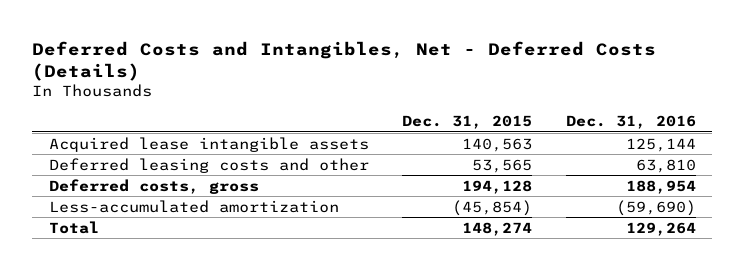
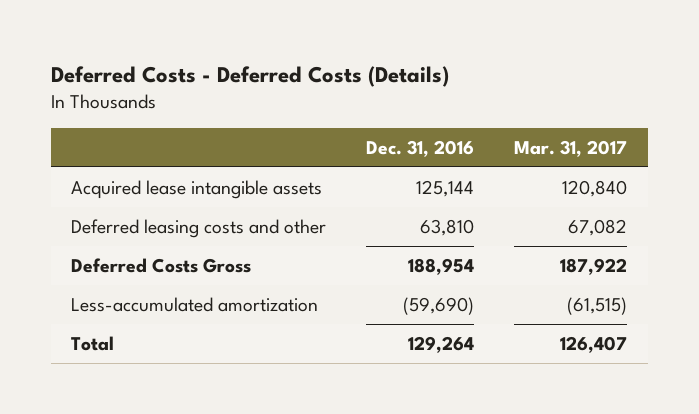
[32,40,657,82] Deferred Costs and Intangibles, Net - Deferred Costs (Details) -> [51,65,450,87] Deferred Costs - Deferred Costs (Details)
[402,115,533,130] Dec. 31, 2015 -> none
none -> [514,139,628,157] Mar. 31, 2017
[49,178,260,194] Deferred costs, gross -> [71,257,252,273] Deferred Costs Gross

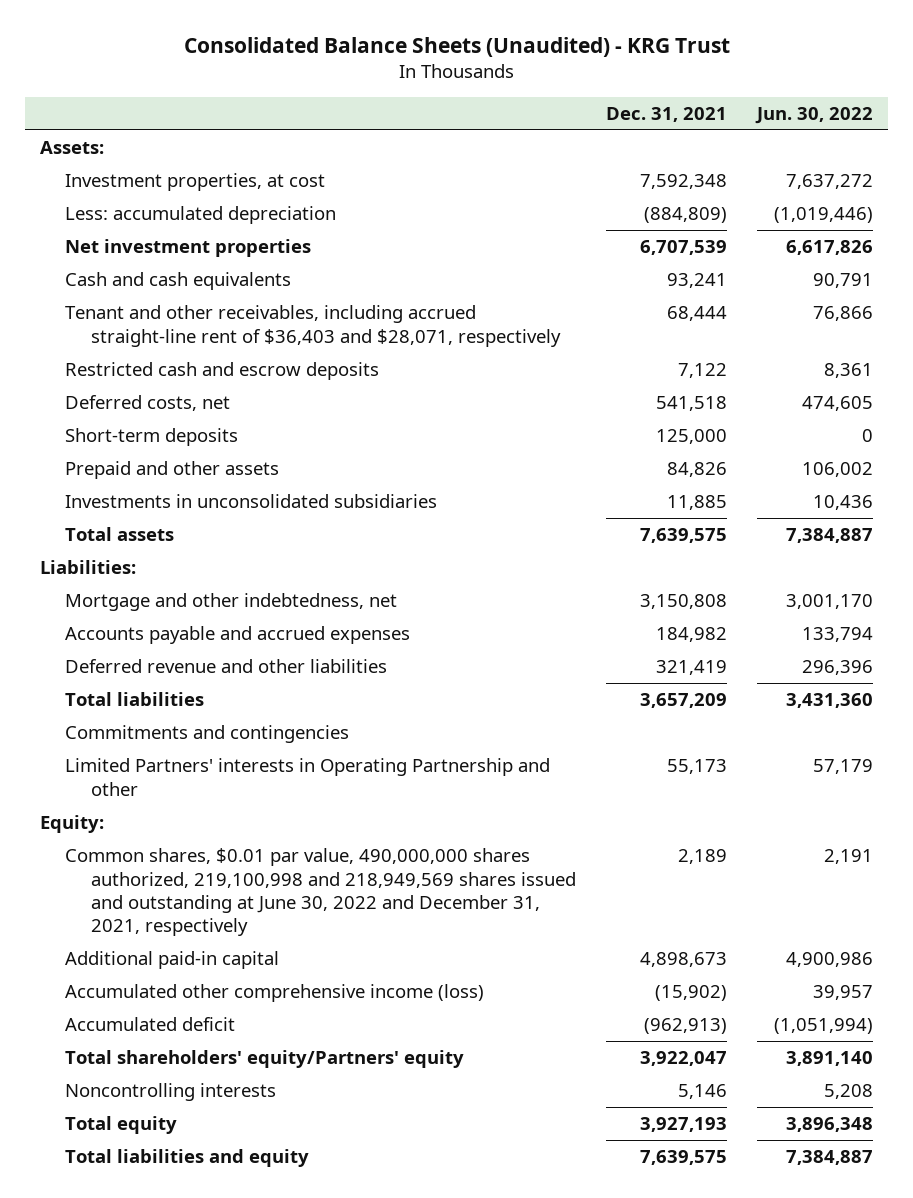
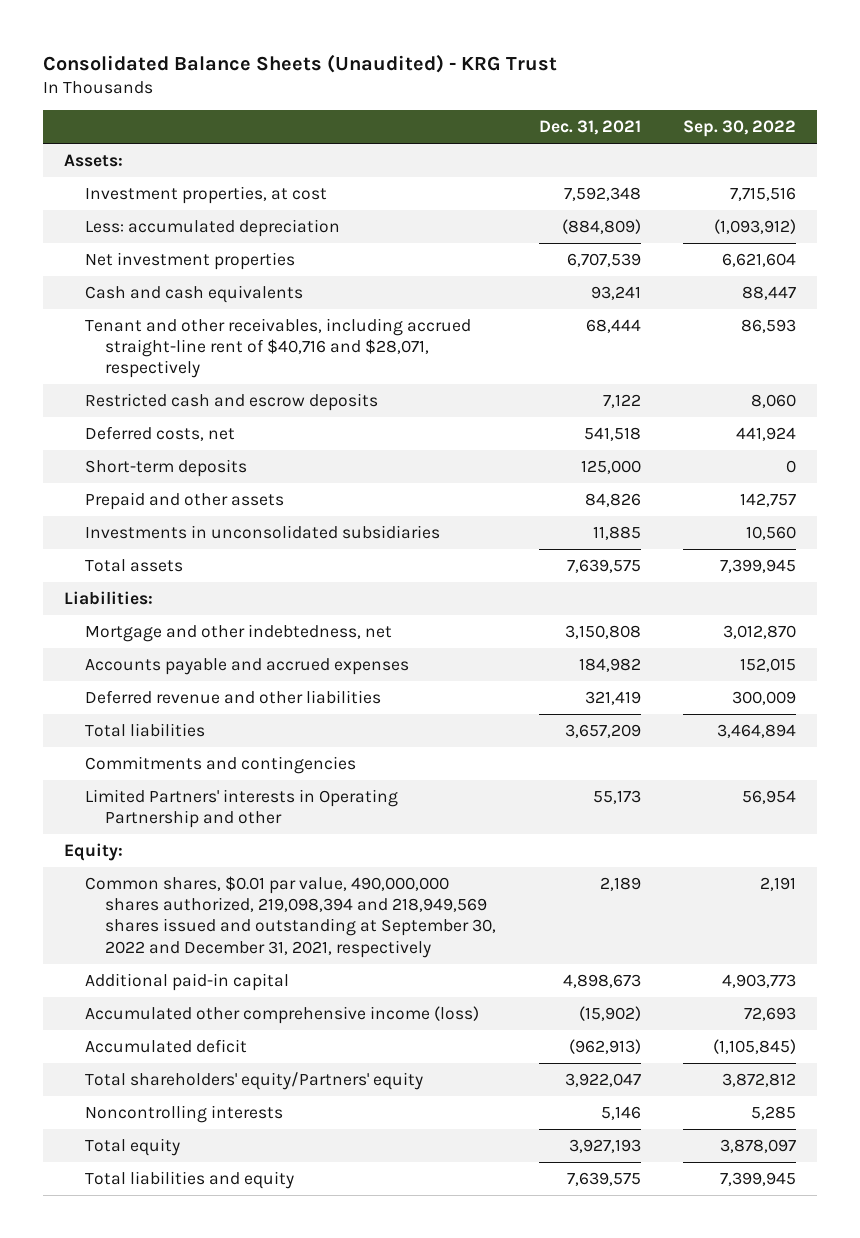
[755,106,874,124] Jun. 30, 2022 -> none
none -> [683,120,797,138] Sep. 30, 2022
[65,305,561,347] Tenant and other receivables, including accrued straight-line rent of $36,403 and $28,071, respectively -> [84,317,471,379] Tenant and other receivables, including accrued straight-line rent of $40,716 and $28,071, respectively
[65,848,576,937] Common shares, $0.01 par value, 490,000,000 shares authorized, 219,100,998 and 218,949,569 shares issued and outstanding at June 30, 2022 and December 31, 2021, respectively -> [84,875,497,958] Common shares, $0.01 par value, 490,000,000 shares authorized, 219,098,394 and 218,949,569 shares issued and outstanding at September 30, 2022 and December 31, 2021, respectively

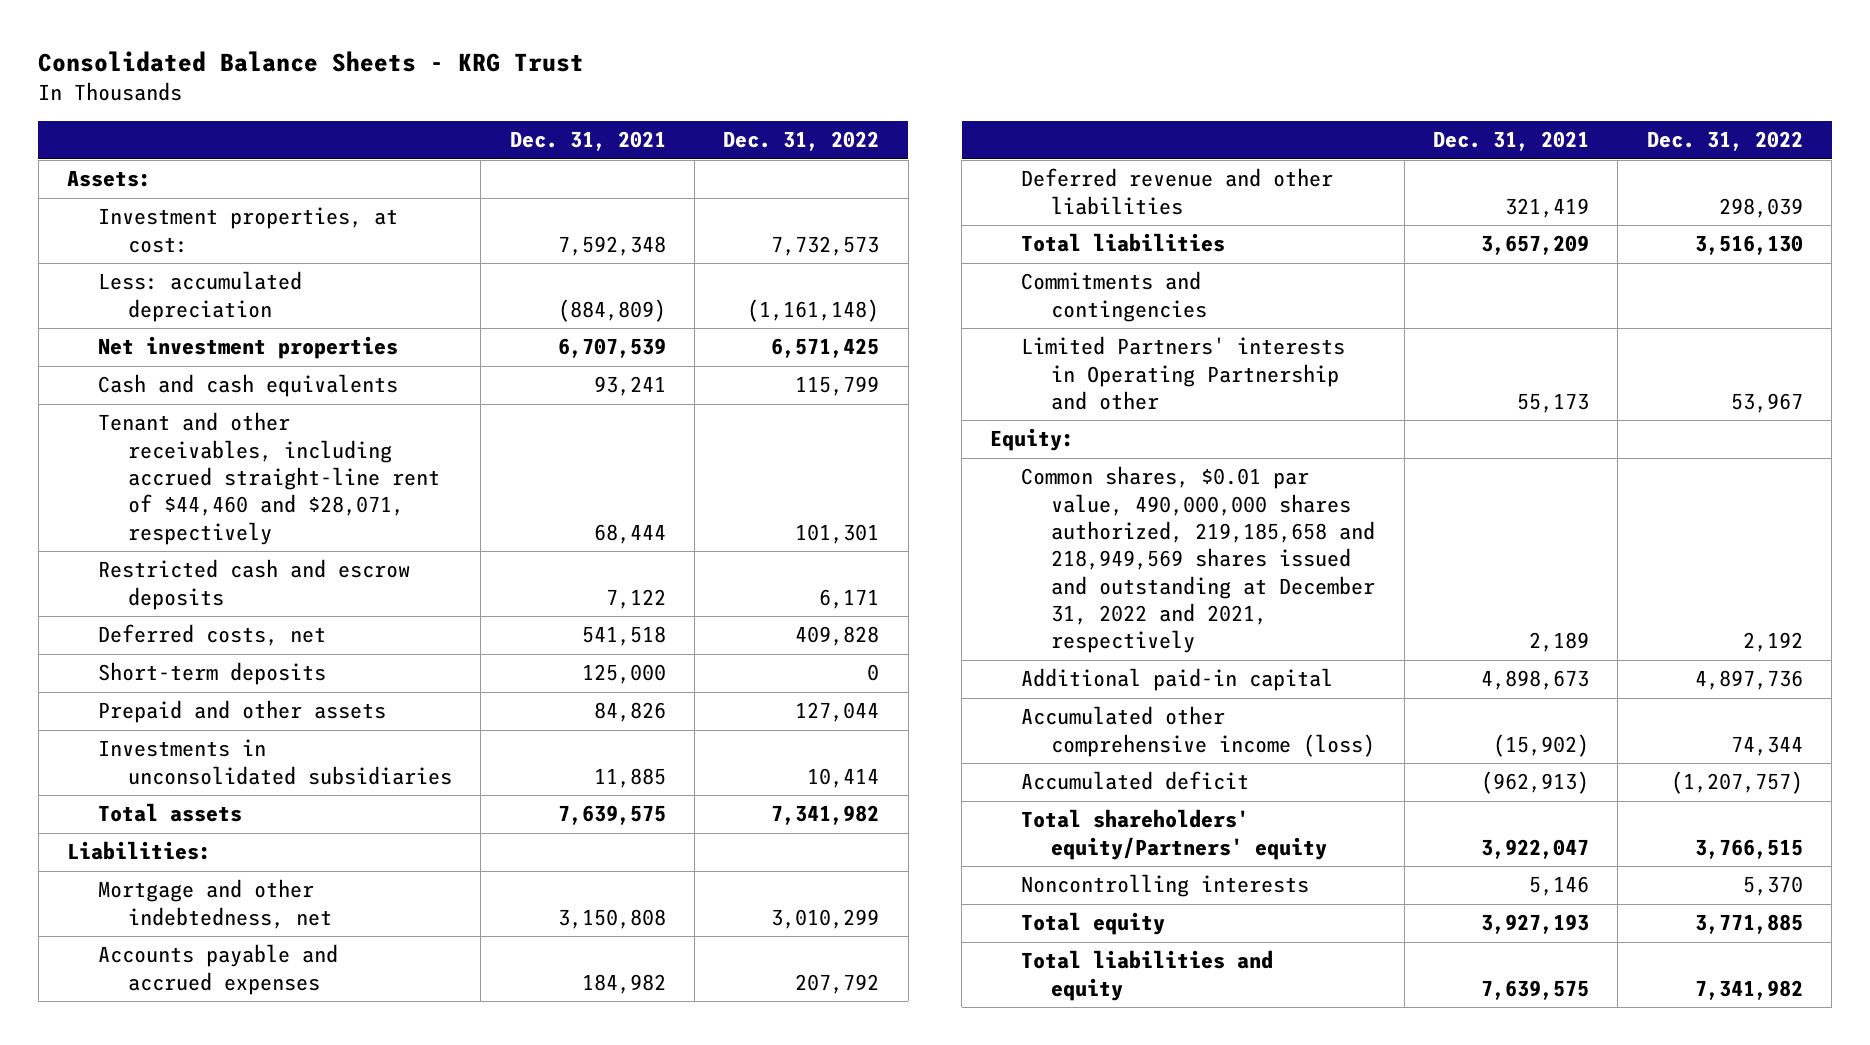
[42,53,557,73] Consolidated Balance Sheets (Unaudited) - KRG Trust -> [38,51,585,73] Consolidated Balance Sheets - KRG Trust
[683,120,797,138] Sep. 30, 2022 -> none
none -> [723,131,880,152] Dec. 31, 2022
[84,185,327,204] Investment properties, at cost -> [97,207,398,253] Investment properties, at cost:
[84,317,471,379] Tenant and other receivables, including accrued straight-line rent of $40,716 and $28,071, respectively -> [97,412,440,545] Tenant and other receivables, including accrued straight-line rent of $44,460 and $28,071, respectively
[84,875,497,958] Common shares, $0.01 par value, 490,000,000 shares authorized, 219,098,394 and 218,949,569 shares issued and outstanding at September 30, 2022 and December 31, 2021, respectively -> [1020,466,1376,654] Common shares, $0.01 par value, 490,000,000 shares authorized, 219,185,658 and 218,949,569 shares issued and outstanding at December 31, 2022 and 2021, respectively

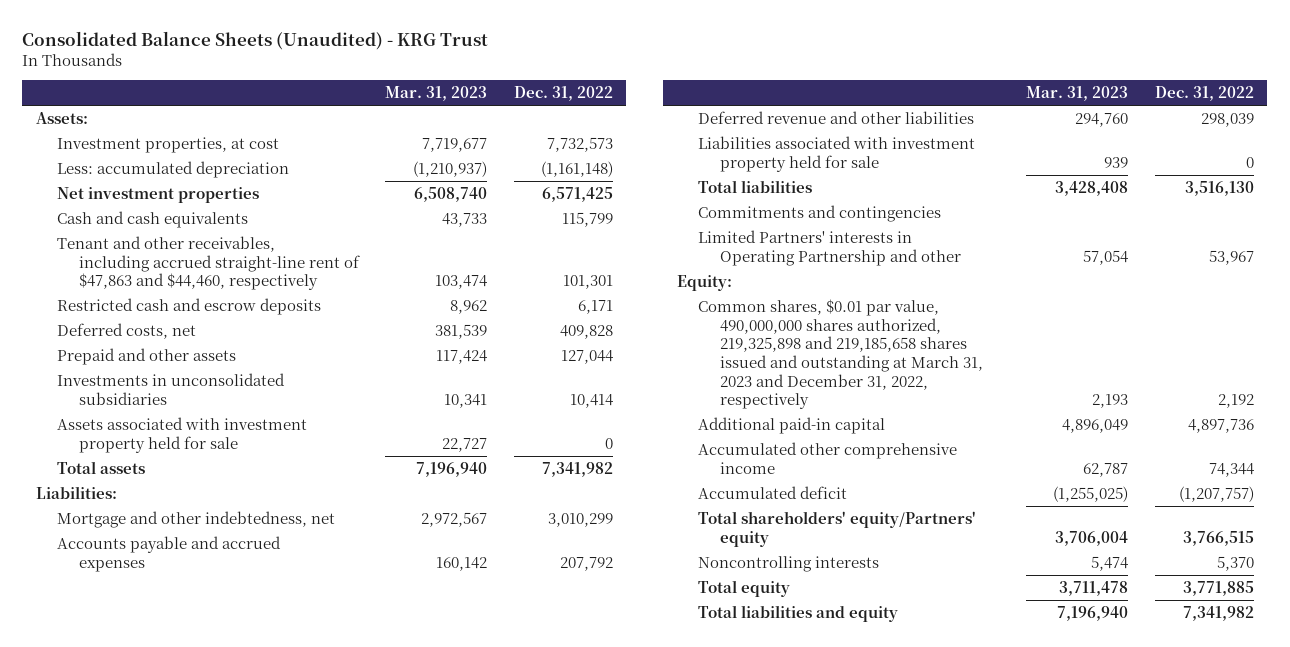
[38,51,585,73] Consolidated Balance Sheets - KRG Trust -> [22,30,489,50] Consolidated Balance Sheets (Unaudited) - KRG Trust
[509,131,666,152] Dec. 31, 2021 -> none
none -> [385,86,488,102] Mar. 31, 2023
[97,207,398,253] Investment properties, at cost: -> [57,136,280,153] Investment properties, at cost
[97,412,440,545] Tenant and other receivables, including accrued straight-line rent of $44,460 and $28,071, respectively -> [57,235,360,291] Tenant and other receivables, including accrued straight-line rent of $47,863 and $44,460, respectively
[97,662,326,686] Short-term deposits -> none
none -> [57,416,308,453] Assets associated with investment property held for sale
none -> [698,135,976,172] Liabilities associated with investment property held for sale
[1020,466,1376,654] Common shares, $0.01 par value, 490,000,000 shares authorized, 219,185,658 and 218,949,569 shares issued and outstanding at December 31, 2022 and 2021, respectively -> [698,298,983,410] Common shares, $0.01 par value, 490,000,000 shares authorized, 219,325,898 and 219,185,658 shares issued and outstanding at March 31, 2023 and December 31, 2022, respectively
[1020,706,1376,757] Accumulated other comprehensive income (loss) -> [698,441,958,474] Accumulated other comprehensive income

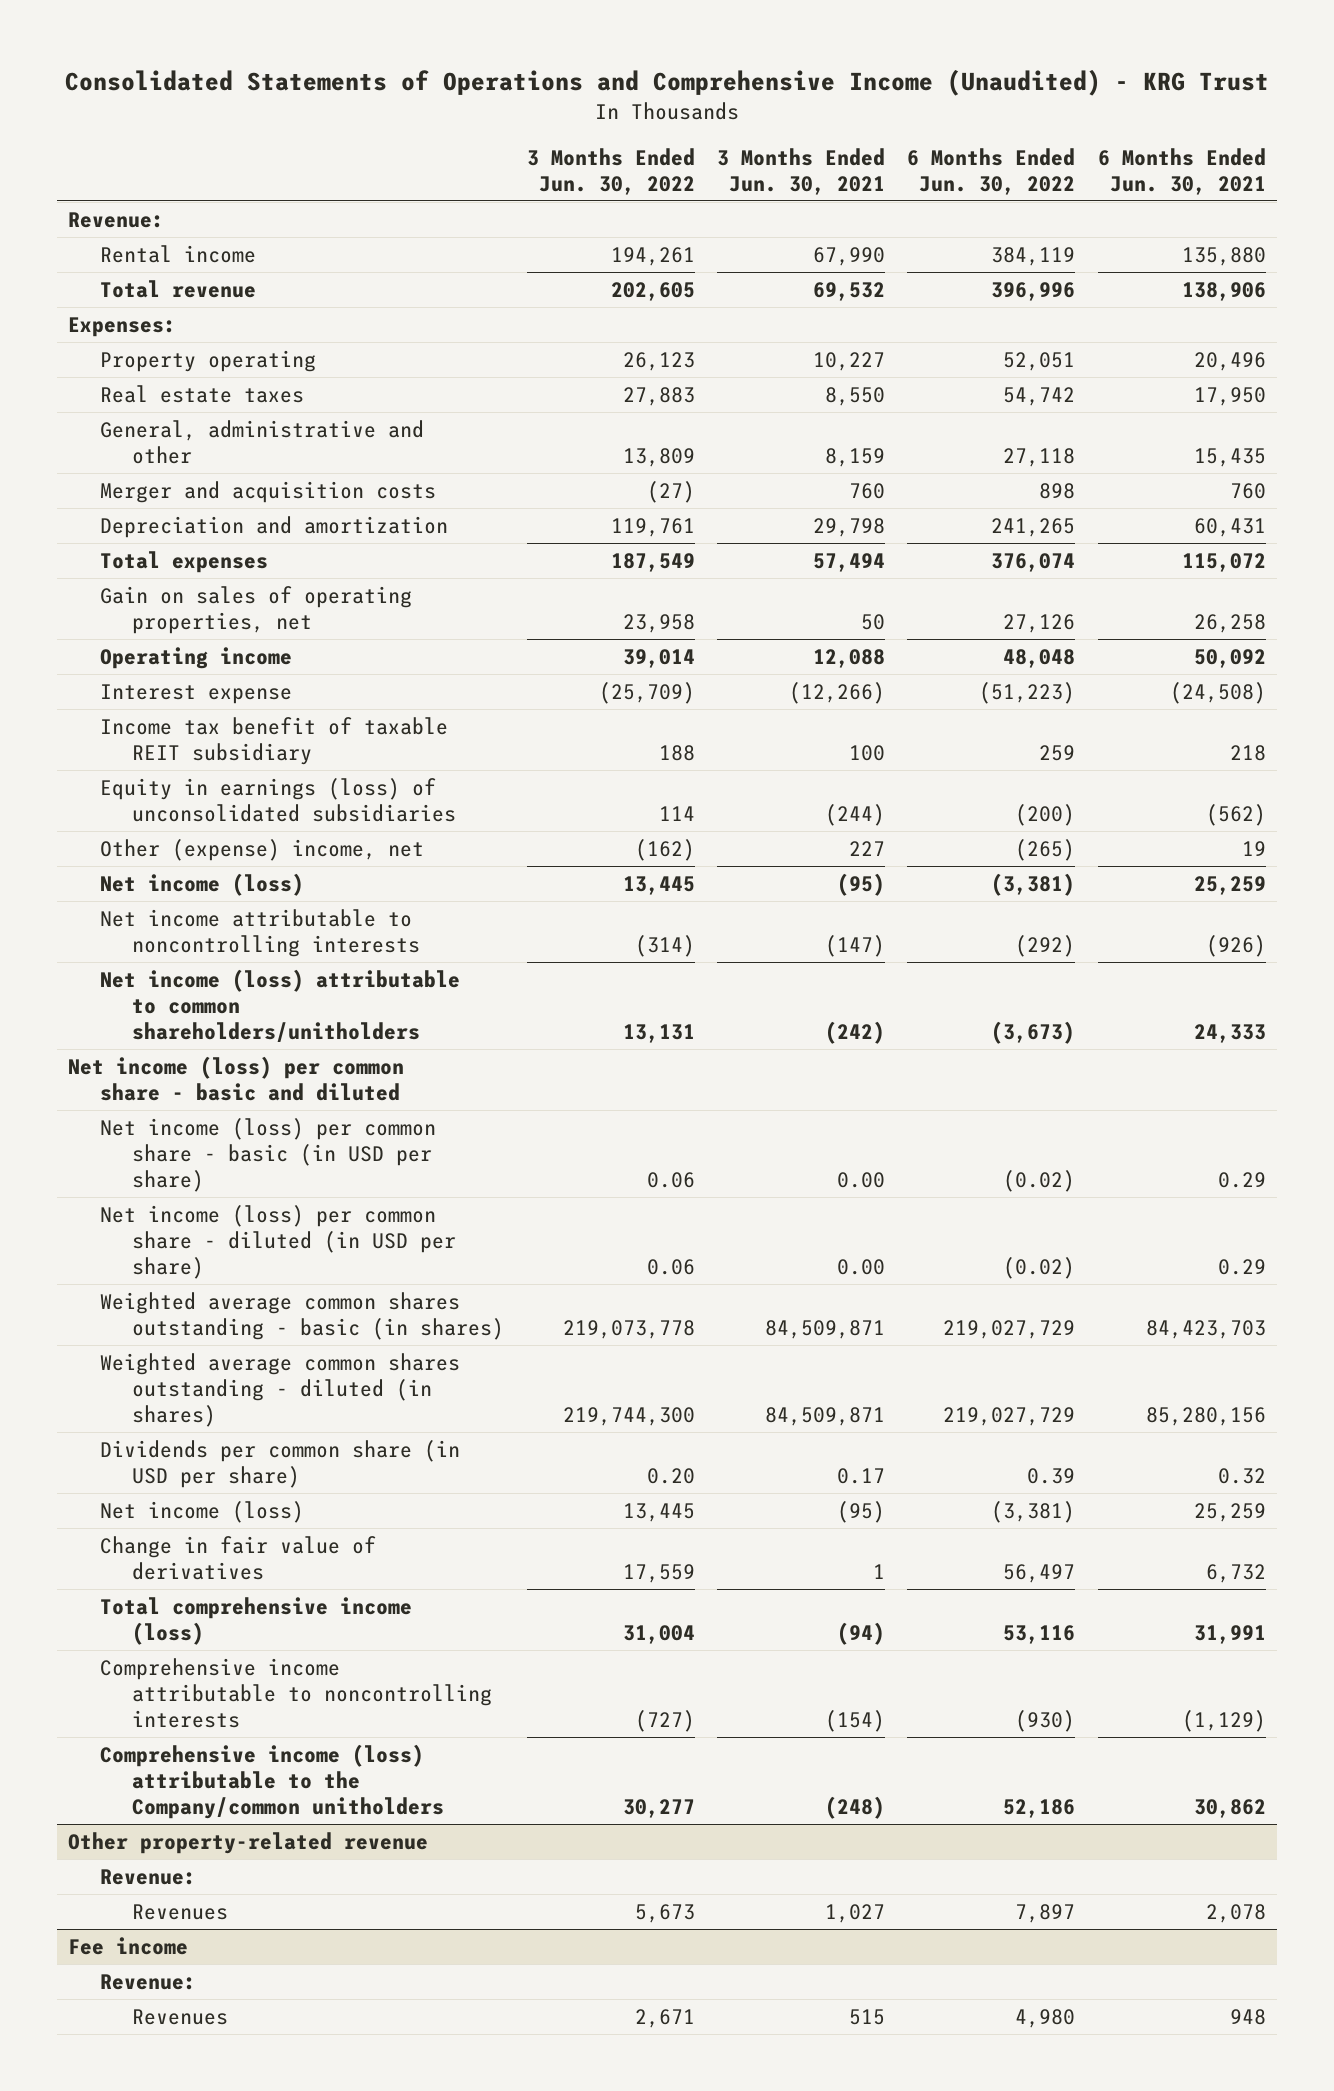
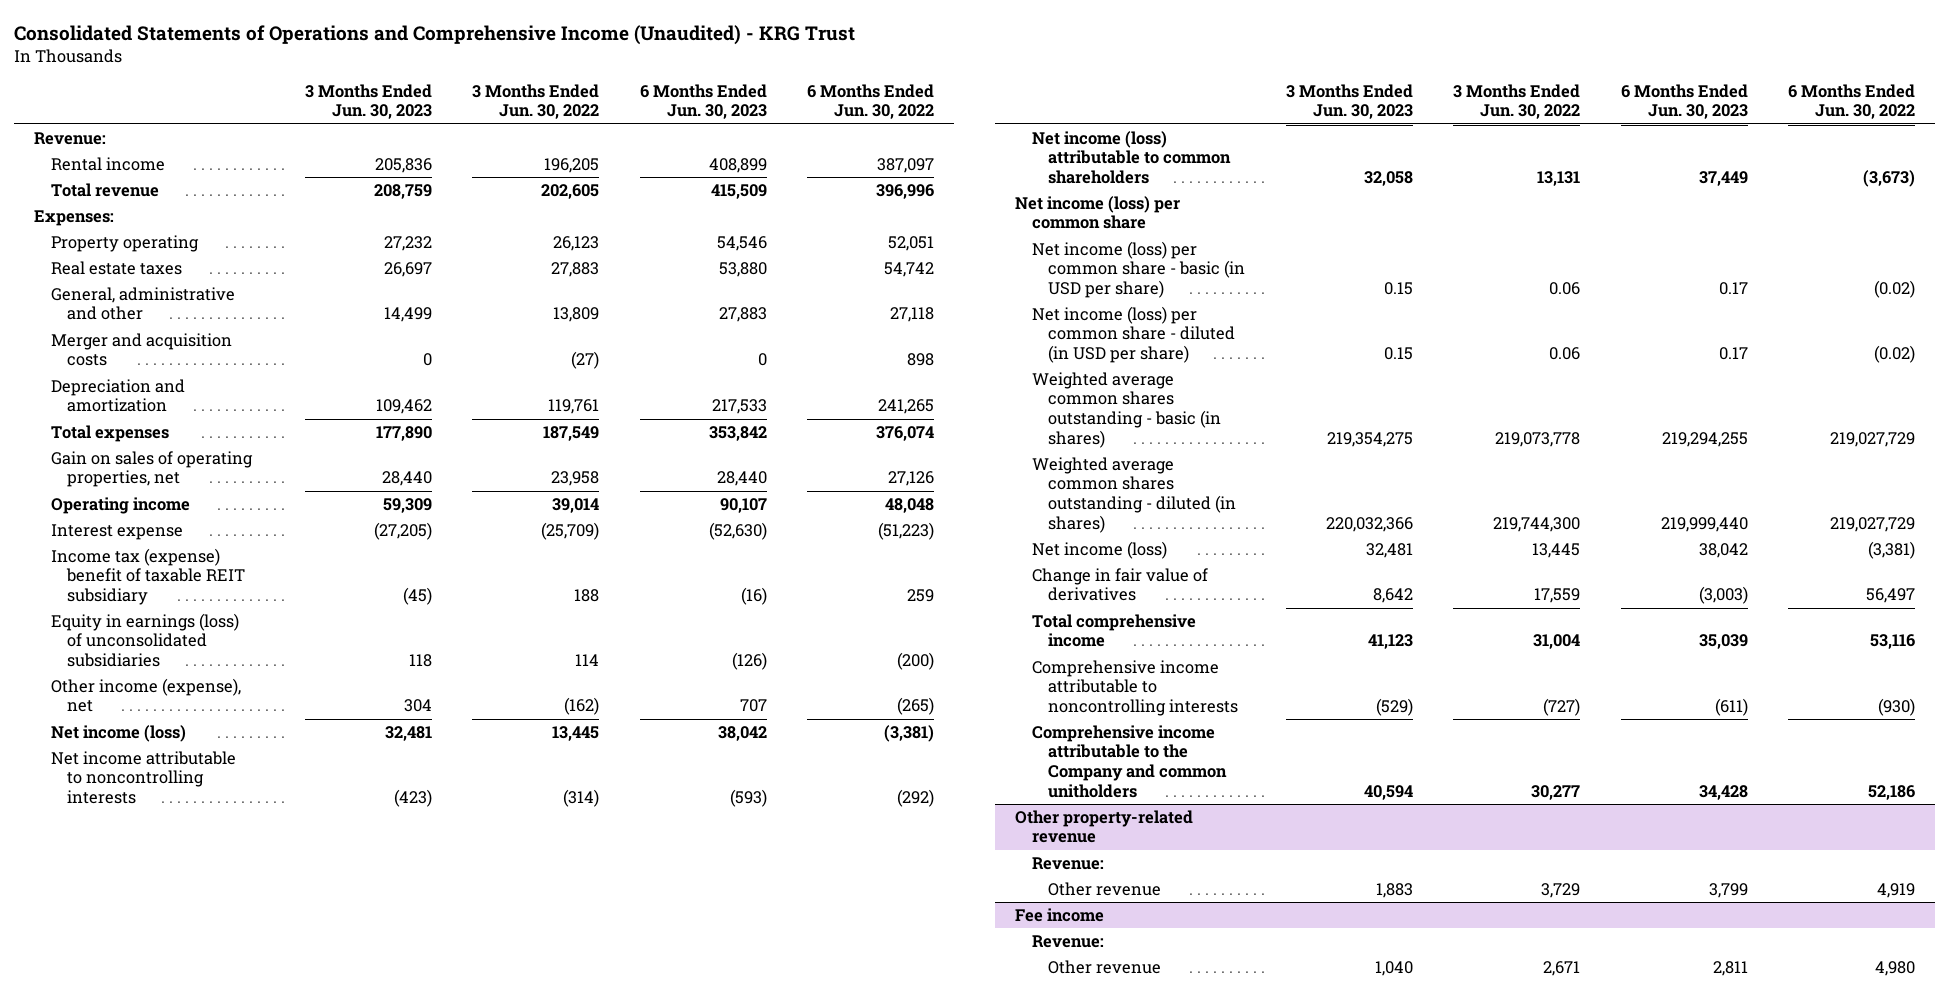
[716,147,885,195] 3 Months Ended Jun. 30, 2021 -> none
[1097,147,1266,195] 6 Months Ended Jun. 30, 2021 -> none
none -> [304,83,432,120] 3 Months Ended Jun. 30, 2023
none -> [639,83,767,120] 6 Months Ended Jun. 30, 2023
[610,247,695,267] 194,261 -> [544,157,600,173] 196,205
[991,247,1076,267] 384,119 -> [877,157,935,173] 387,097
[100,717,449,765] Income tax benefit of taxable REIT subsidiary -> [50,547,246,606] Income tax (expense) benefit of taxable REIT subsidiary
[100,839,425,862] Other (expense) income, net -> [50,677,241,713] Other income (expense), net
[100,969,461,1042] Net income (loss) attributable to common shareholders/unitholders -> [1031,130,1232,185] Net income (loss) attributable to common shareholders
[68,1056,405,1101] Net income (loss) per common share - basic and diluted -> [1015,195,1181,230] Net income (loss) per common share
[100,1440,461,1488] Dividends per common share (in USD per share) -> none
[100,1597,413,1645] Total comprehensive income (loss) -> [1031,613,1196,648] Total comprehensive income
[100,1744,445,1819] Comprehensive income (loss) attributable to the Company/common unitholders -> [1031,724,1228,798] Comprehensive income attributable to the Company and common unitholders
[132,1904,229,1921] Revenues -> none
none -> [1048,881,1162,896] Other revenue
[132,2009,229,2026] Revenues -> [1048,959,1162,974] Other revenue

